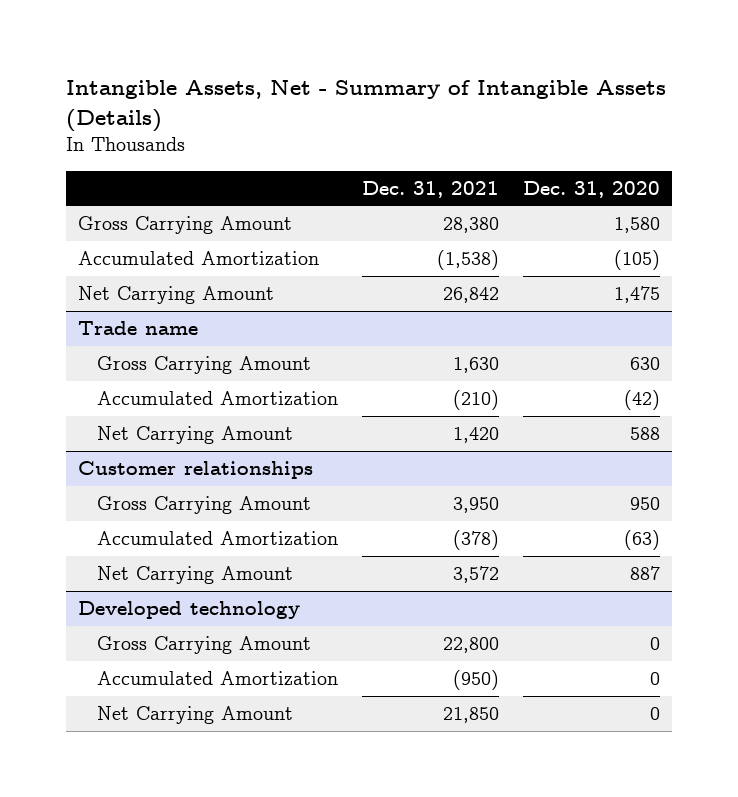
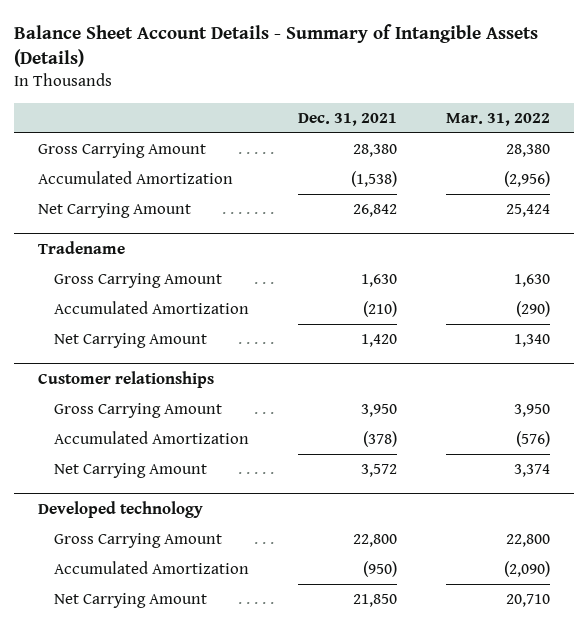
[65,80,666,133] Intangible Assets, Net - Summary of Intangible Assets (Details) -> [13,23,538,68] Balance Sheet Account Details - Summary of Intangible Assets (Details)
[523,180,661,198] Dec. 31, 2020 -> none
none -> [445,112,550,126] Mar. 31, 2022
[77,321,198,336] Trade name -> [37,240,125,254] Tradename

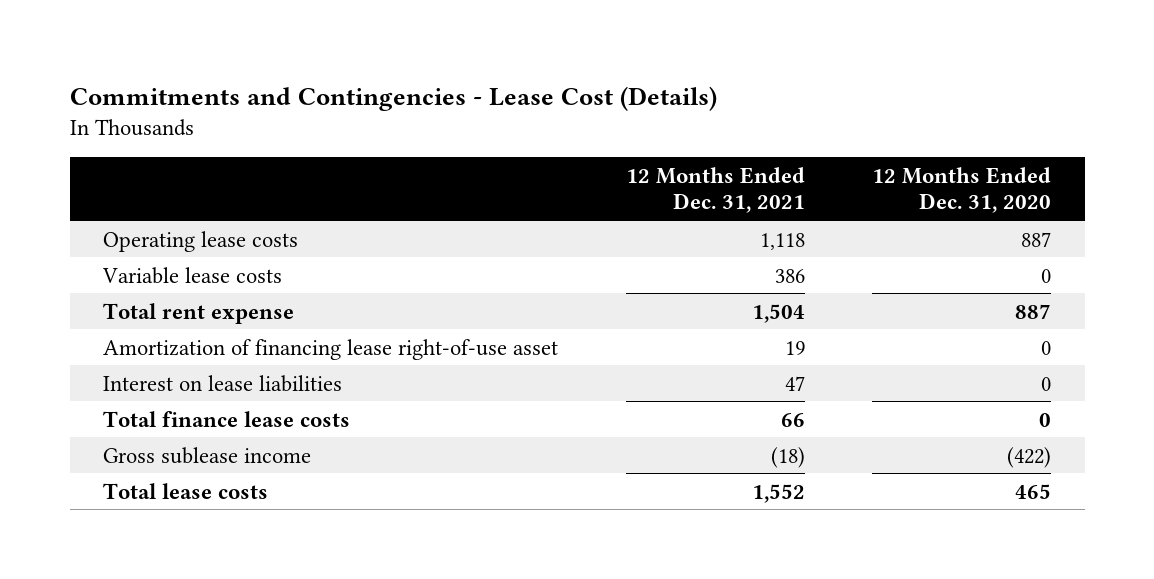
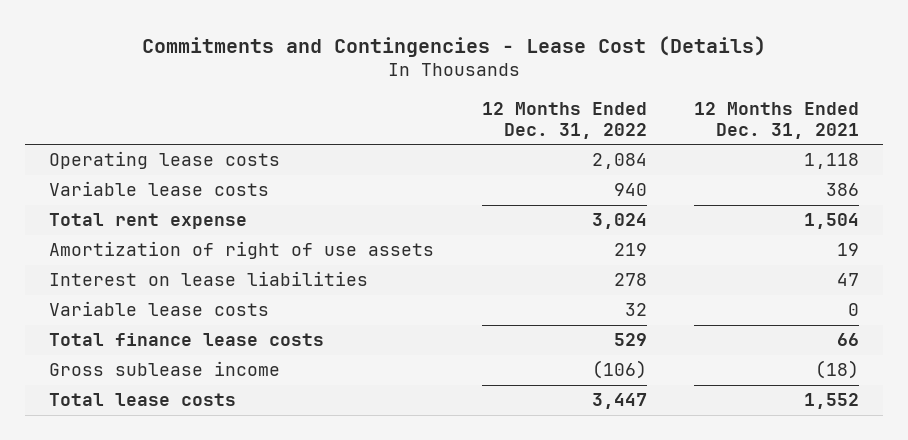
[871,167,1051,214] 12 Months Ended Dec. 31, 2020 -> none
none -> [481,102,647,139] 12 Months Ended Dec. 31, 2022
[103,338,559,360] Amortization of financing lease right-of-use asset -> [49,241,435,260] Amortization of right of use assets
none -> [49,301,270,317] Variable lease costs

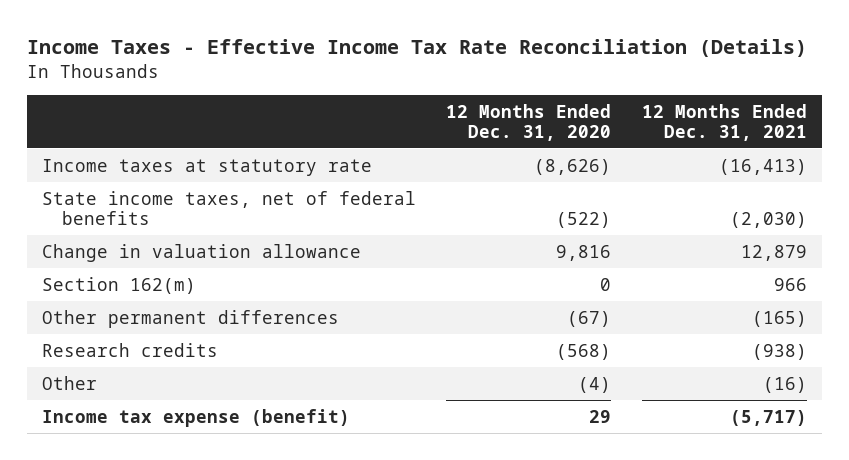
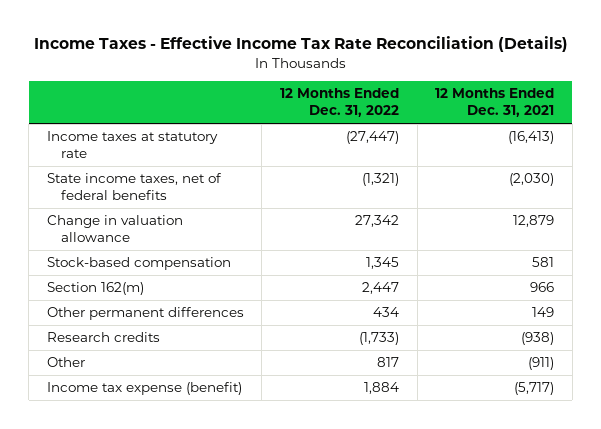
[446,103,612,141] 12 Months Ended Dec. 31, 2020 -> none
none -> [280,88,400,118] 12 Months Ended Dec. 31, 2022
none -> [46,257,231,271] Stock-based compensation
[751,310,807,327] (165) -> [532,307,555,318] 149
[762,376,807,393] (16) -> [528,357,555,371] (911)

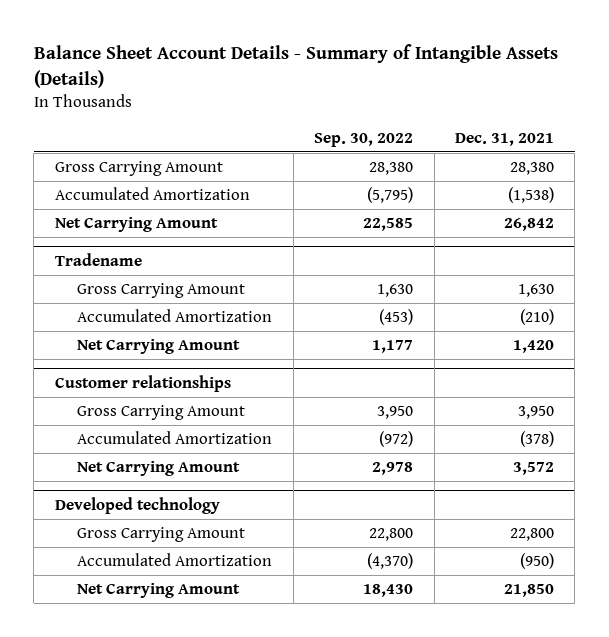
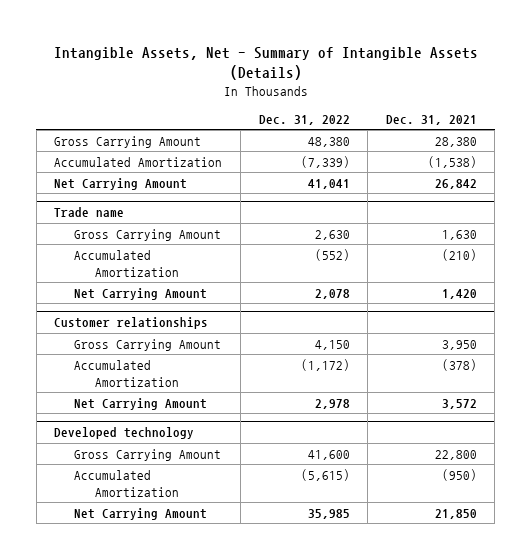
[33,44,558,88] Balance Sheet Account Details - Summary of Intangible Assets (Details) -> [53,46,478,81] Intangible Assets, Net - Summary of Intangible Assets (Details)
[314,132,414,147] Sep. 30, 2022 -> none
none -> [258,115,350,126] Dec. 31, 2022
[54,253,142,267] Tradename -> [54,207,125,218] Trade name

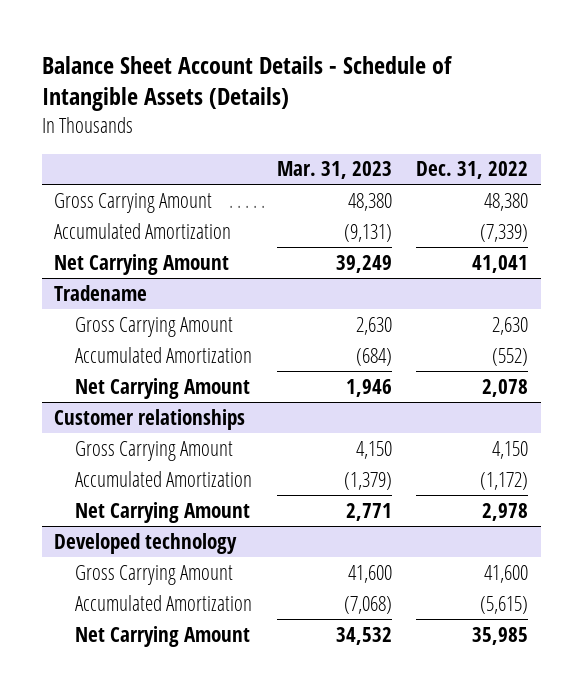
[53,46,478,81] Intangible Assets, Net - Summary of Intangible Assets (Details) -> [41,55,453,112] Balance Sheet Account Details - Schedule of Intangible Assets (Details)
[385,115,477,126] Dec. 31, 2021 -> none
none -> [276,161,392,180] Mar. 31, 2023
[54,207,125,218] Trade name -> [54,284,148,301] Tradename

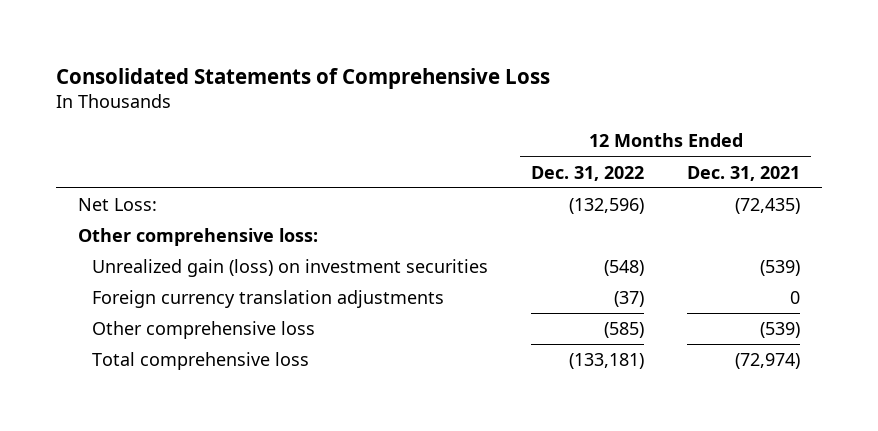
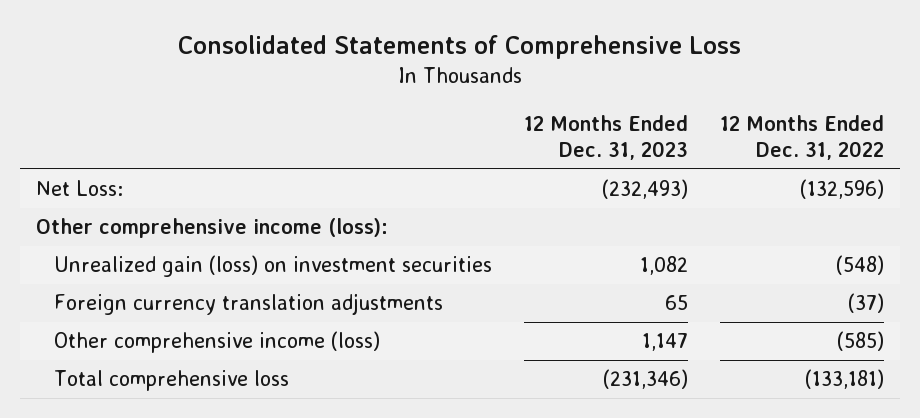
[687,165,801,181] Dec. 31, 2021 -> none
none -> [523,114,688,161] 12 Months Ended Dec. 31, 2023
[77,228,318,247] Other comprehensive loss: -> [35,218,388,239] Other comprehensive income (loss):
[91,321,315,340] Other comprehensive loss -> [53,331,380,354] Other comprehensive income (loss)

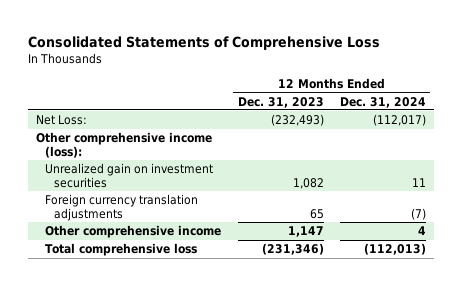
[719,114,884,161] 12 Months Ended Dec. 31, 2022 -> none
none -> [339,96,426,108] Dec. 31, 2024
[53,255,492,278] Unrealized gain (loss) on investment securities -> [45,163,214,188] Unrealized gain on investment securities
[53,331,380,354] Other comprehensive income (loss) -> [45,225,222,239] Other comprehensive income

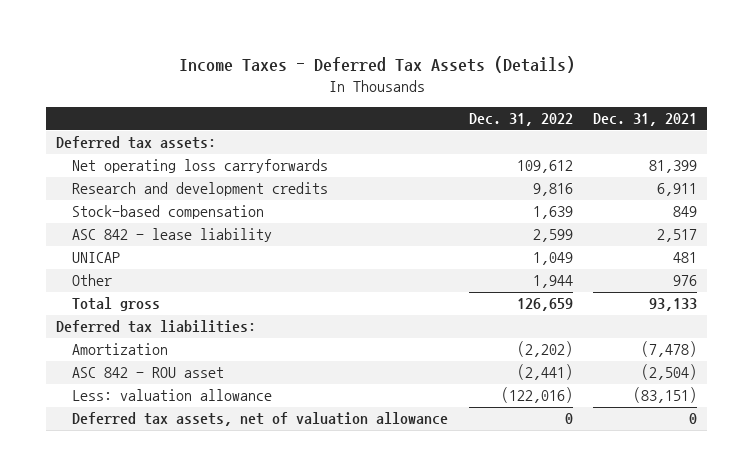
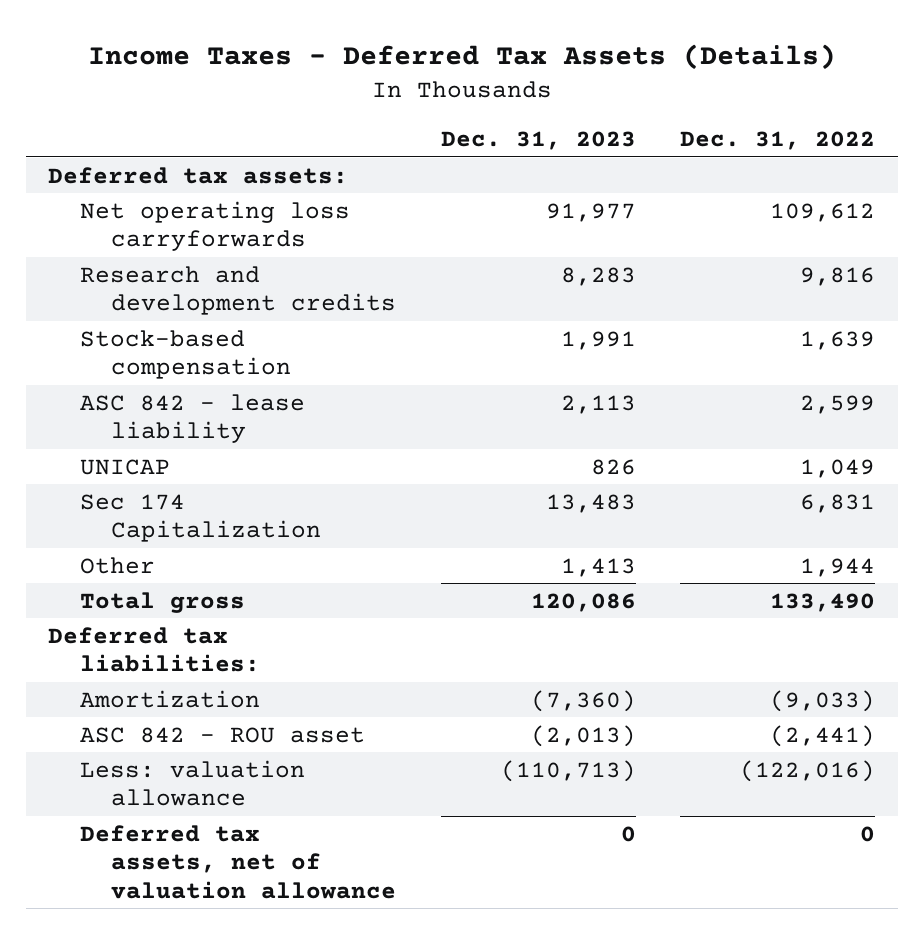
[592,113,697,127] Dec. 31, 2021 -> none
none -> [440,131,636,151] Dec. 31, 2023
none -> [79,493,322,543] Sec 174 Capitalization
[516,298,573,312] 126,659 -> [770,592,876,612] 133,490
[516,341,573,358] (2,202) -> [770,689,876,712] (9,033)

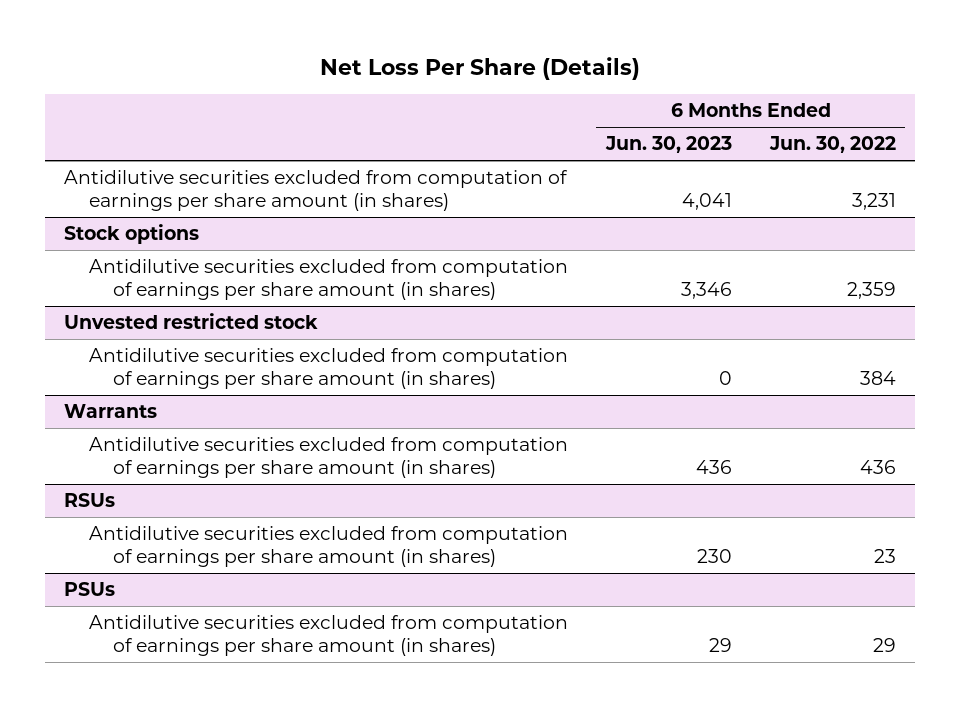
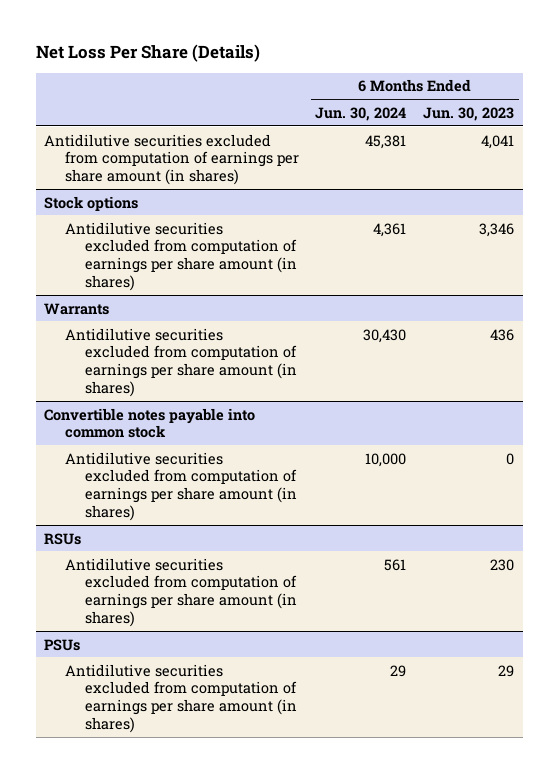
[768,136,896,154] Jun. 30, 2022 -> none
none -> [315,106,407,121] Jun. 30, 2024
[64,313,319,330] Unvested restricted stock -> none
[88,348,568,389] Antidilutive securities excluded from computation of earnings per share amount (in shares) -> none
none -> [44,407,256,439] Convertible notes payable into common stock
none -> [64,451,297,521] Antidilutive securities excluded from computation of earnings per share amount (in shares)

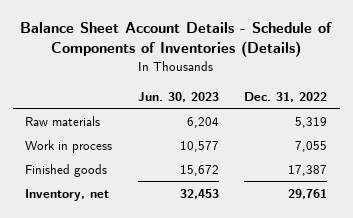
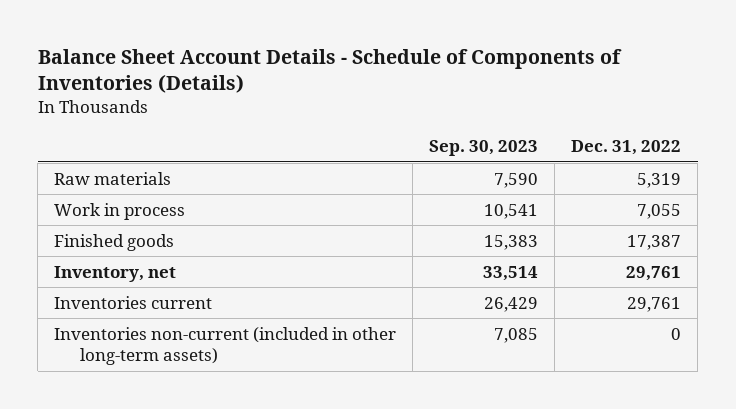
[137,91,219,102] Jun. 30, 2023 -> none
none -> [429,139,539,156] Sep. 30, 2023
none -> [54,295,213,309] Inventories current
none -> [54,326,397,366] Inventories non-current (included in other long-term assets)

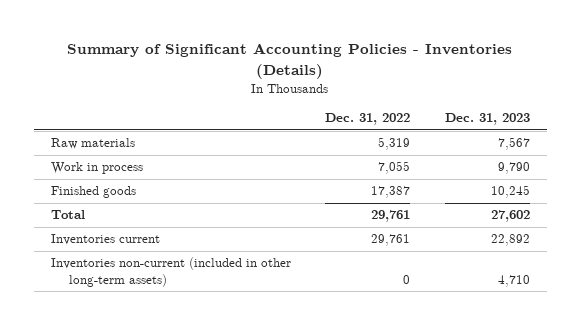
[37,49,622,94] Balance Sheet Account Details - Schedule of Components of Inventories (Details) -> [67,43,513,79] Summary of Significant Accounting Policies - Inventories (Details)
[429,139,539,156] Sep. 30, 2023 -> none
none -> [444,113,530,126] Dec. 31, 2023
[54,265,177,282] Inventory, net -> [50,210,85,220] Total

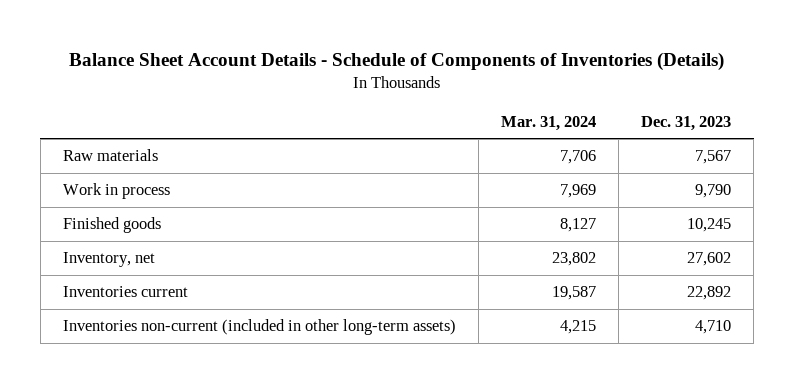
[67,43,513,79] Summary of Significant Accounting Policies - Inventories (Details) -> [69,51,725,71] Balance Sheet Account Details - Schedule of Components of Inventories (Details)
[325,113,411,126] Dec. 31, 2022 -> none
none -> [501,115,597,131] Mar. 31, 2024
[50,210,85,220] Total -> [62,252,155,268] Inventory, net

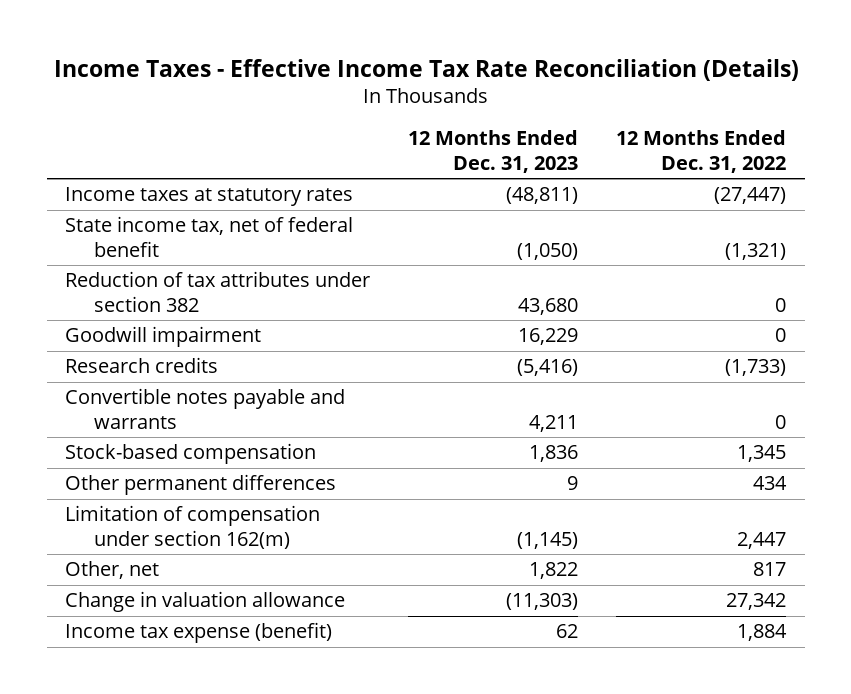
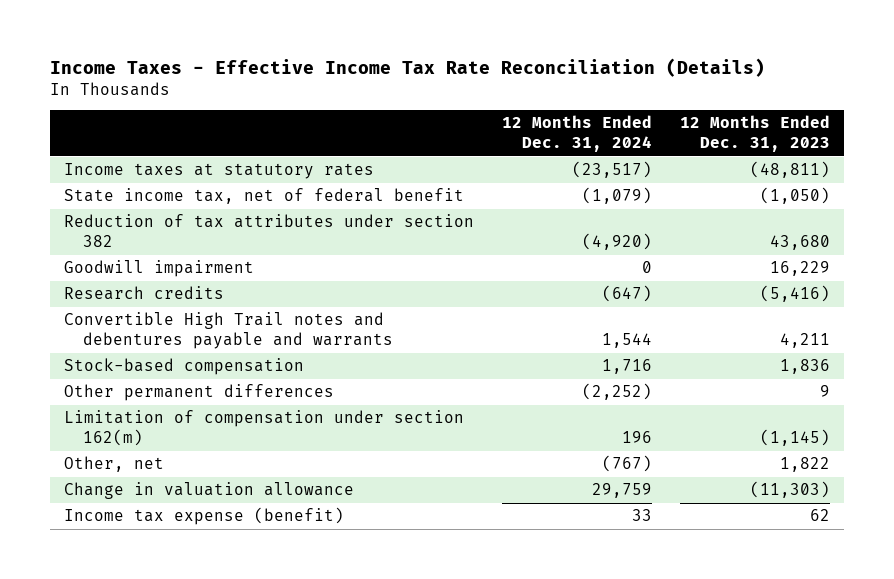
[615,130,786,173] 12 Months Ended Dec. 31, 2022 -> none
none -> [501,115,652,153] 12 Months Ended Dec. 31, 2024
[65,388,346,429] Convertible notes payable and warrants -> [64,312,393,350] Convertible High Trail notes and debentures payable and warrants

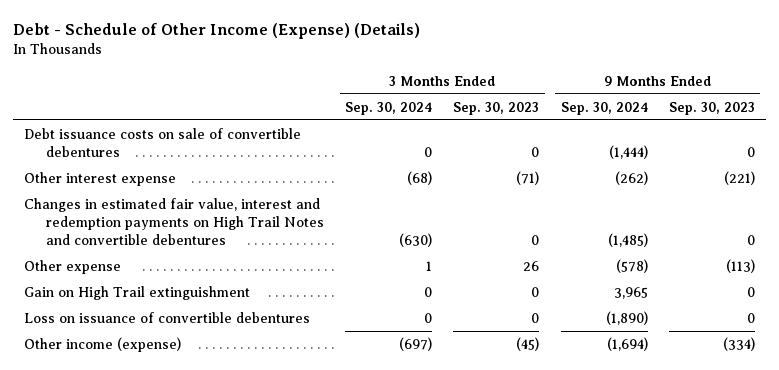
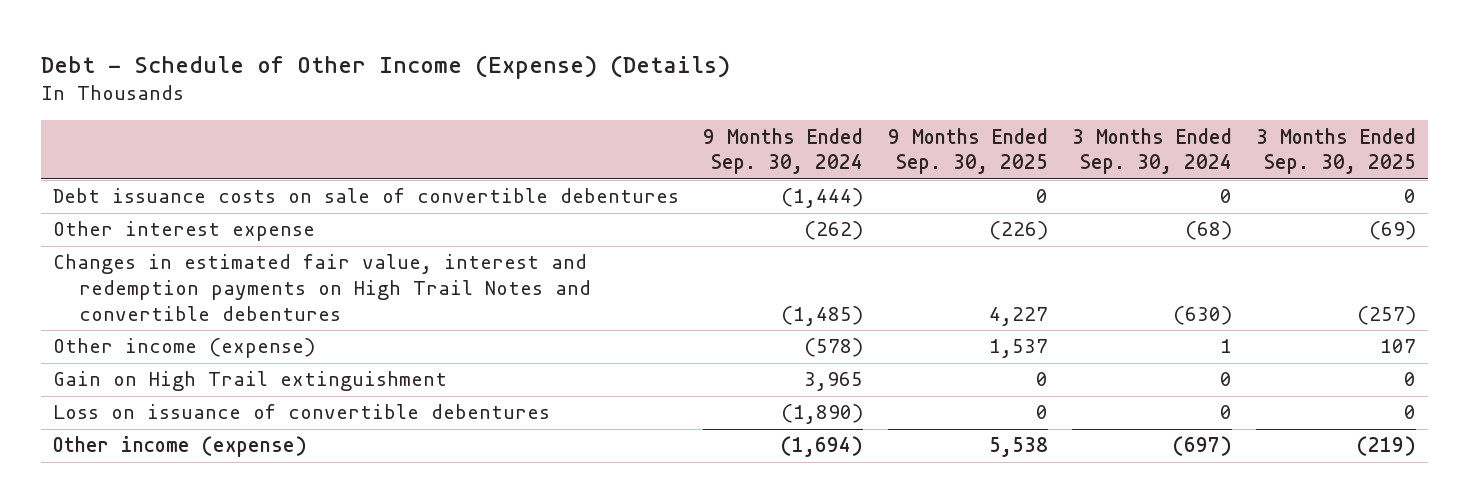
[453,101,540,115] Sep. 30, 2023 -> none
[669,101,756,115] Sep. 30, 2023 -> none
none -> [887,127,1048,175] 9 Months Ended Sep. 30, 2025
none -> [1256,127,1417,175] 3 Months Ended Sep. 30, 2025
[23,259,121,274] Other expense -> [53,338,316,359] Other income (expense)

